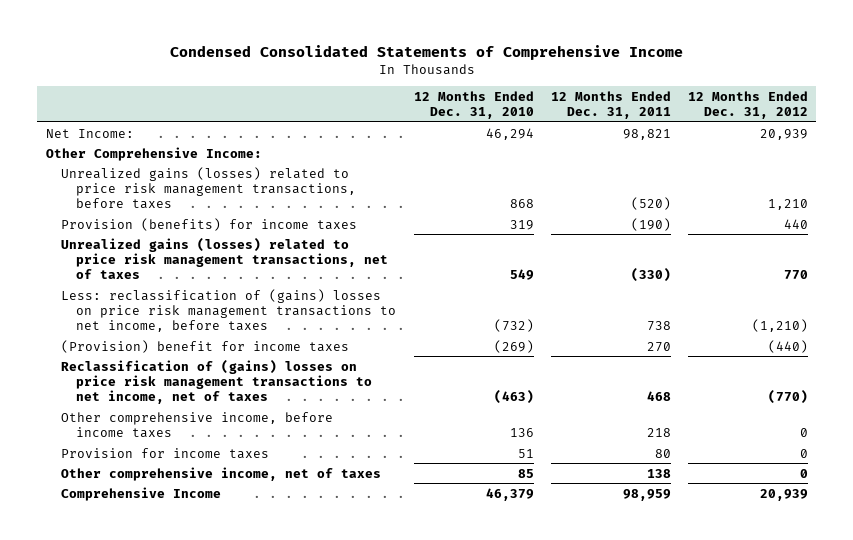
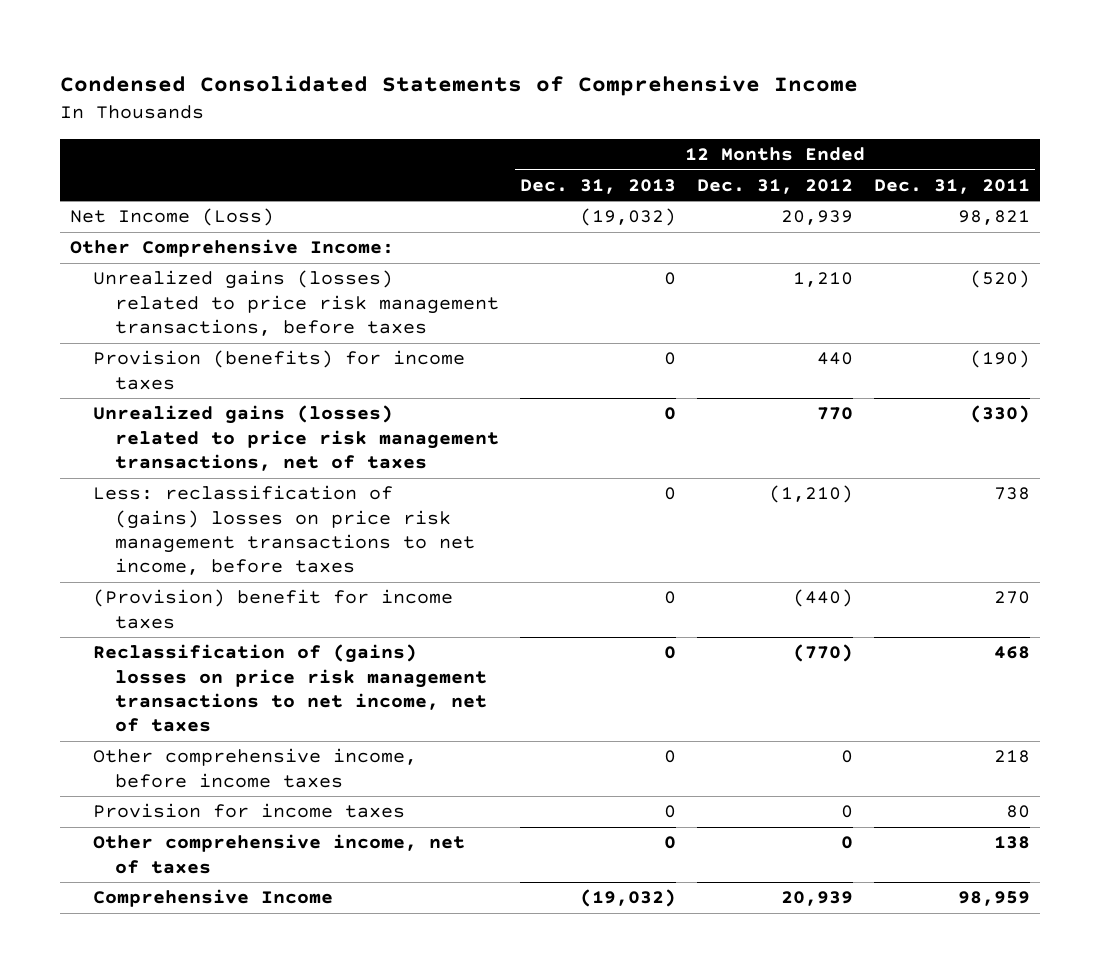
[413,90,534,120] 12 Months Ended Dec. 31, 2010 -> none
none -> [519,178,676,194] Dec. 31, 2013
[45,128,134,138] Net Income: -> [70,208,275,227] Net Income (Loss)

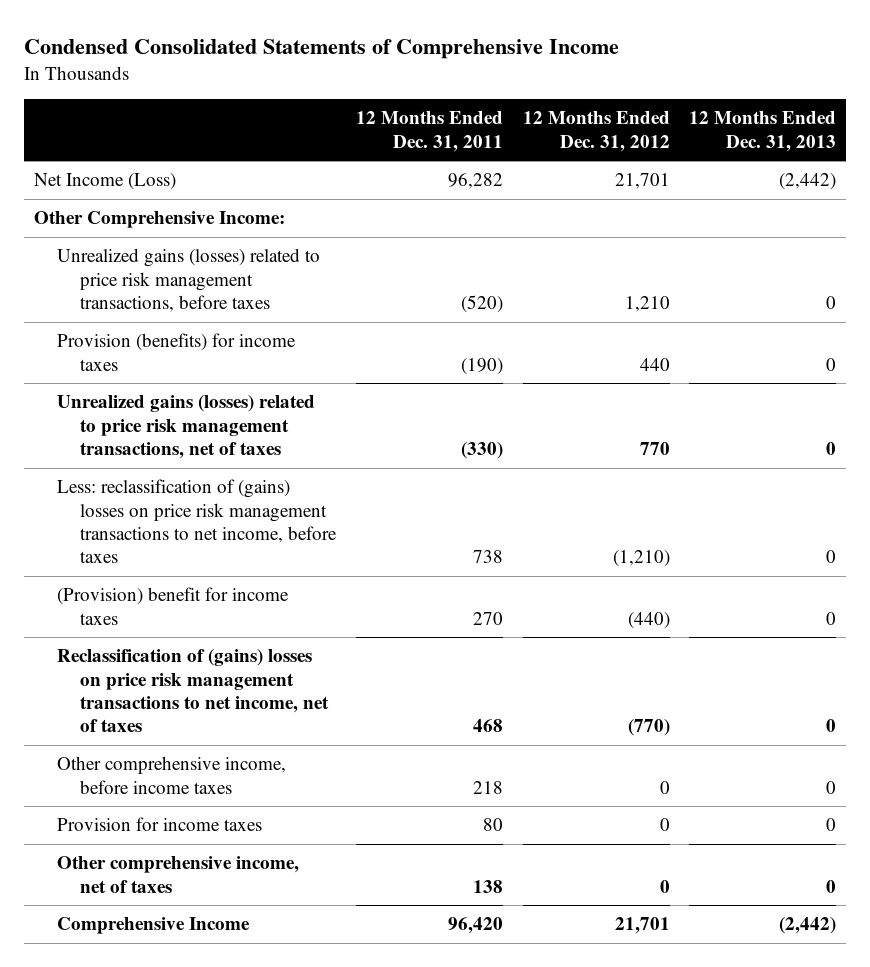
[579,208,676,227] (19,032) -> [779,173,837,191] (2,442)
[780,210,853,226] 20,939 -> [614,173,670,190] 21,701
[957,210,1030,226] 98,821 -> [447,173,503,190] 96,282
[579,889,676,908] (19,032) -> [779,917,837,935] (2,442)
[780,891,853,907] 20,939 -> [614,917,670,935] 21,701
[957,891,1030,907] 98,959 -> [447,917,503,935] 96,420

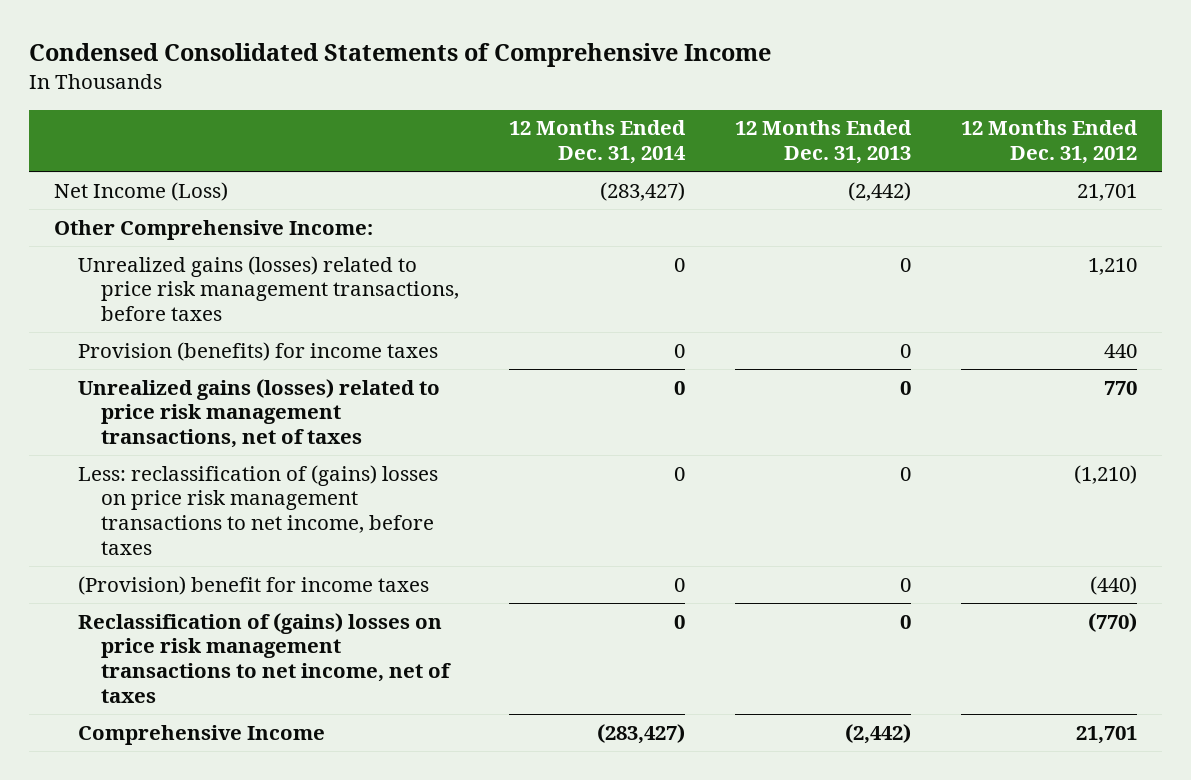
[355,111,503,152] 12 Months Ended Dec. 31, 2011 -> none
none -> [509,120,687,165] 12 Months Ended Dec. 31, 2014
[56,756,286,794] Other comprehensive income, before income taxes -> none
[56,817,262,832] Provision for income taxes -> none
[56,856,299,893] Other comprehensive income, net of taxes -> none

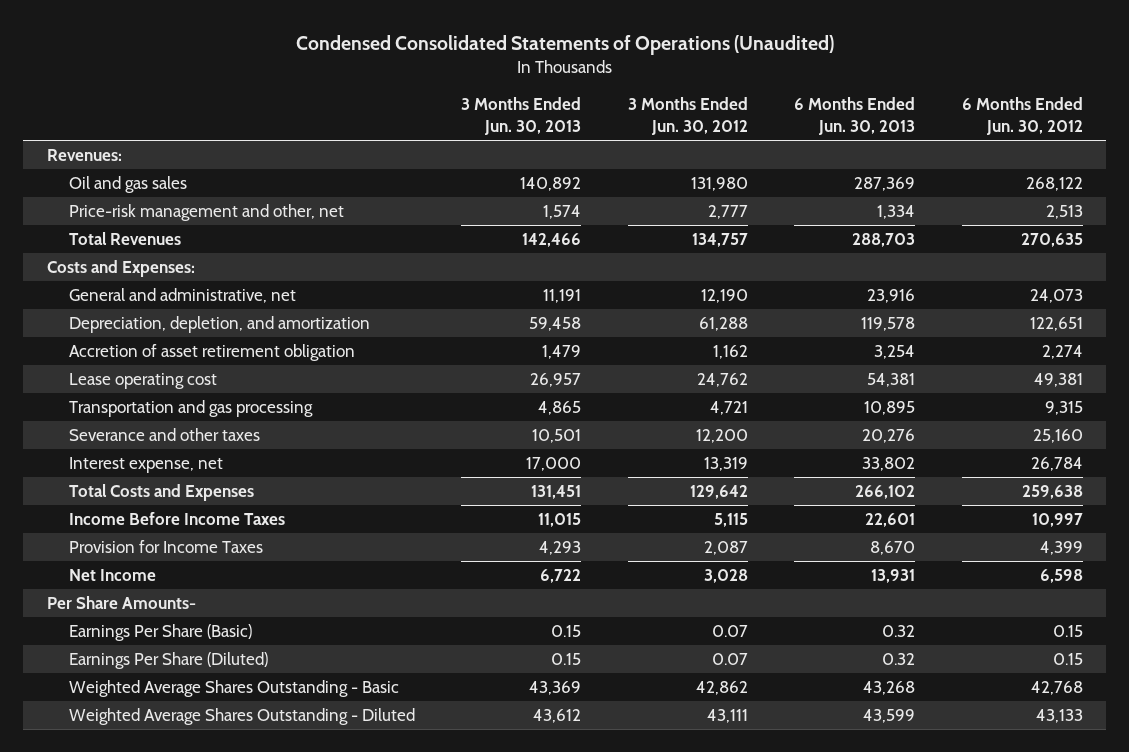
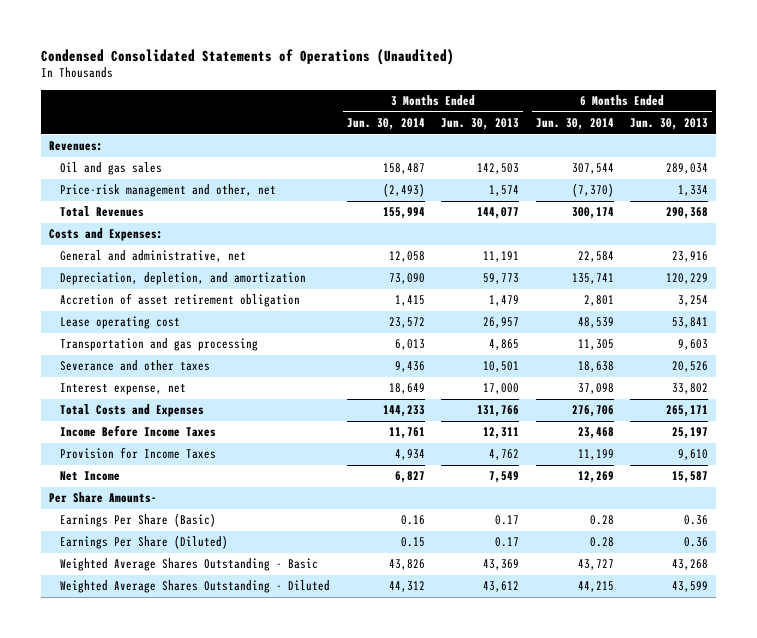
[627,97,748,136] 3 Months Ended Jun. 30, 2012 -> none
[961,97,1083,136] 6 Months Ended Jun. 30, 2012 -> none
none -> [346,118,425,131] Jun. 30, 2014
none -> [535,118,614,131] Jun. 30, 2014
[520,176,582,191] 140,892 -> [477,163,520,175] 142,503
[854,176,916,191] 287,369 -> [666,163,709,175] 289,034
[522,232,582,247] 142,466 -> [477,207,520,220] 144,077
[852,232,916,247] 288,703 -> [666,207,709,220] 290,368
[529,316,582,331] 59,458 -> [483,273,520,285] 59,773
[861,316,916,331] 119,578 -> [666,273,709,285] 120,229
[867,372,916,387] 54,381 -> [672,317,709,329] 53,841
[864,400,916,415] 10,895 -> [678,339,709,351] 9,603
[862,428,916,443] 20,276 -> [672,361,709,373] 20,526
[531,484,582,499] 131,451 -> [477,405,520,418] 131,766
[855,484,916,499] 266,102 -> [666,405,709,418] 265,171
[538,512,582,527] 11,015 -> [483,427,520,440] 12,311
[865,512,916,527] 22,601 -> [672,427,709,440] 25,197
[539,540,582,555] 4,293 -> [489,449,520,461] 4,762
[870,540,916,555] 8,670 -> [678,449,709,461] 9,610
[540,568,582,583] 6,722 -> [489,471,520,484] 7,549
[871,568,916,583] 13,931 -> [672,471,709,484] 15,587
[551,624,582,637] 0.15 -> [495,515,520,526] 0.17
[882,624,916,637] 0.32 -> [684,515,709,526] 0.36
[551,652,582,665] 0.15 -> [495,537,520,548] 0.17
[882,652,916,665] 0.32 -> [684,537,709,548] 0.36

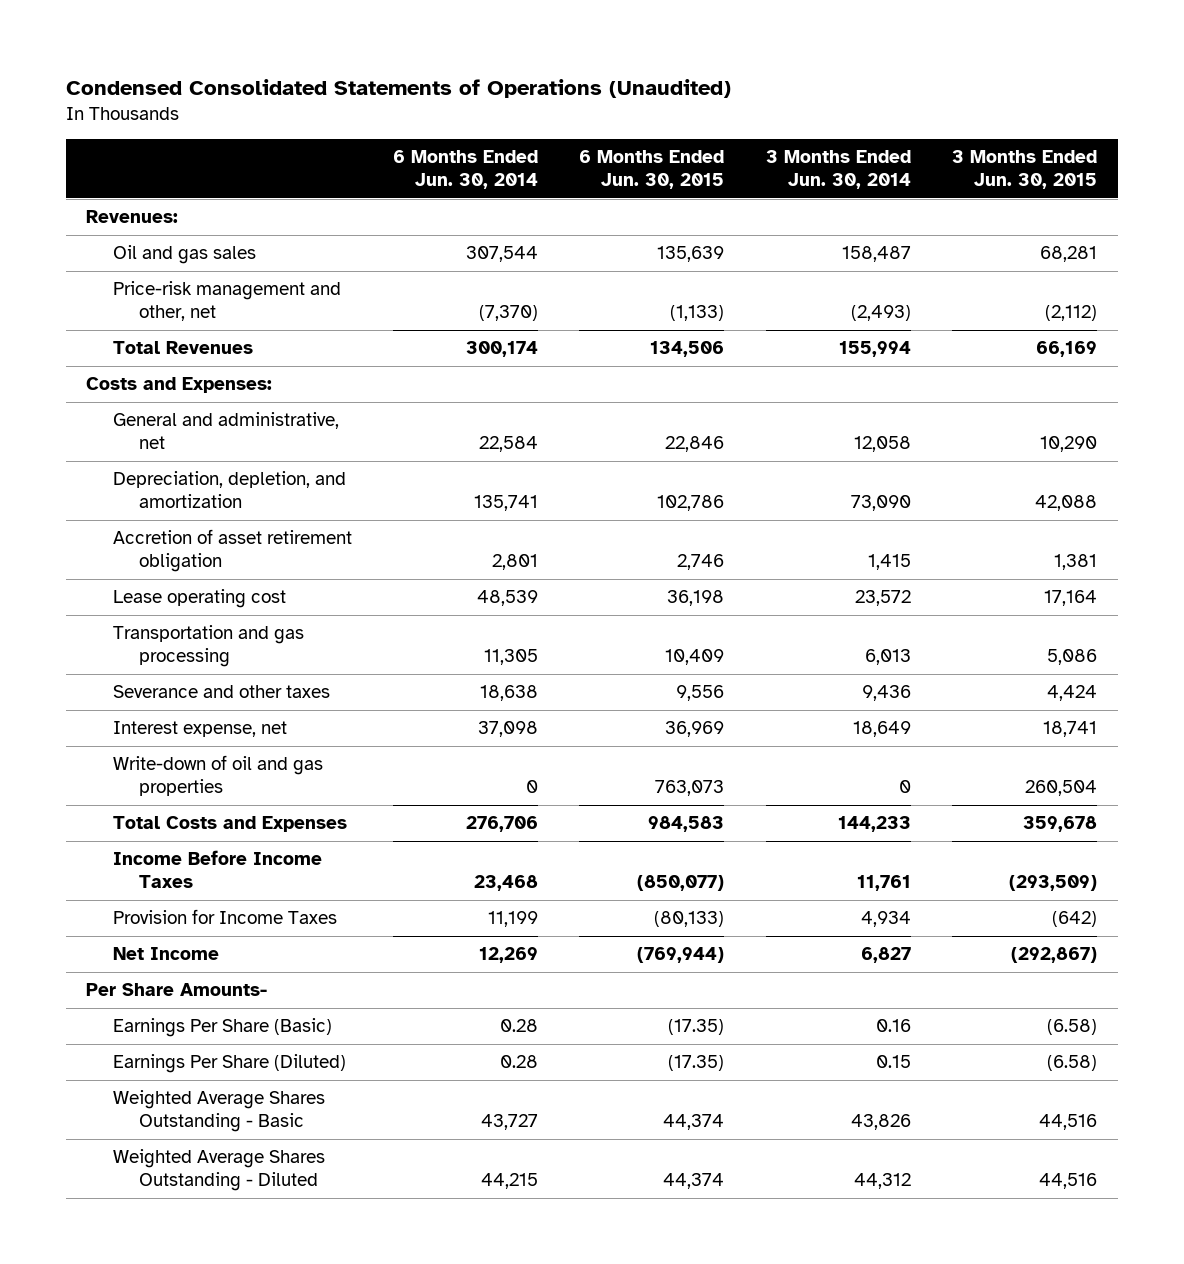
[441,118,520,131] Jun. 30, 2013 -> none
[630,118,709,131] Jun. 30, 2013 -> none
none -> [579,149,725,190] 6 Months Ended Jun. 30, 2015
none -> [952,149,1098,190] 3 Months Ended Jun. 30, 2015
none -> [112,755,323,797] Write-down of oil and gas properties

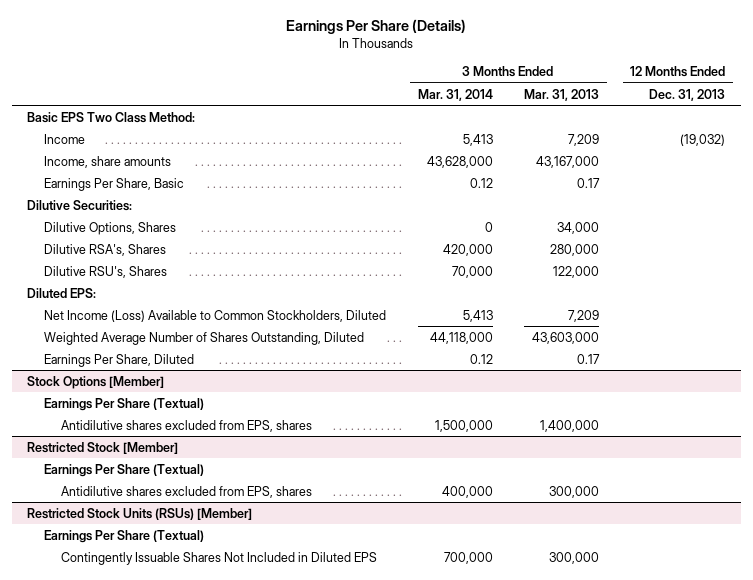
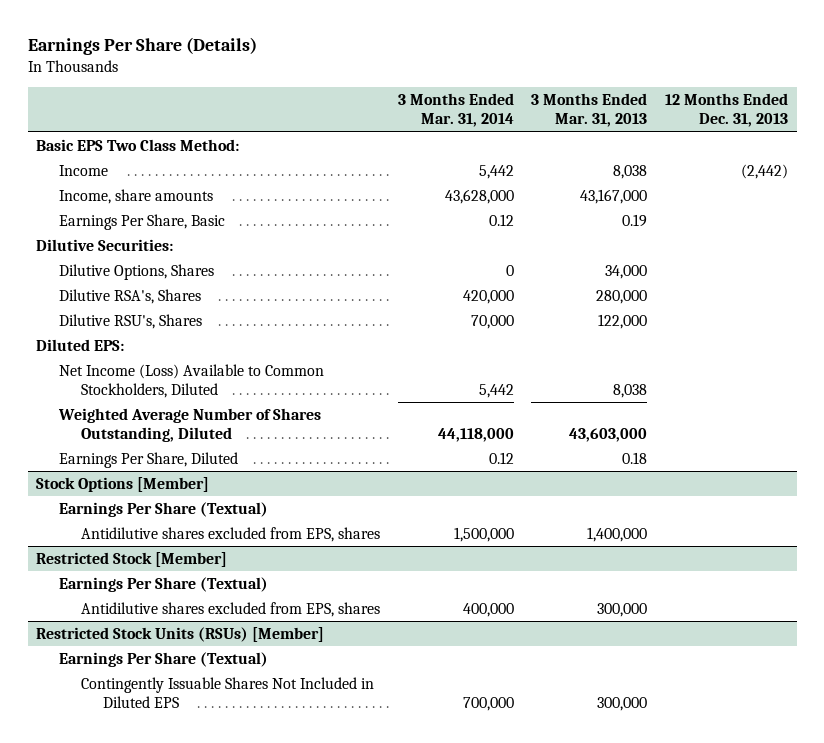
[462,133,493,146] 5,413 -> [478,164,514,179] 5,442
[568,133,600,146] 7,209 -> [613,164,648,179] 8,038
[680,133,726,146] (19,032) -> [740,163,788,179] (2,442)
[577,177,601,188] 0.17 -> [622,213,648,227] 0.19
[462,309,493,322] 5,413 -> [478,384,514,399] 5,442
[568,309,600,322] 7,209 -> [613,384,648,399] 8,038
[577,353,601,364] 0.17 -> [622,451,648,464] 0.18

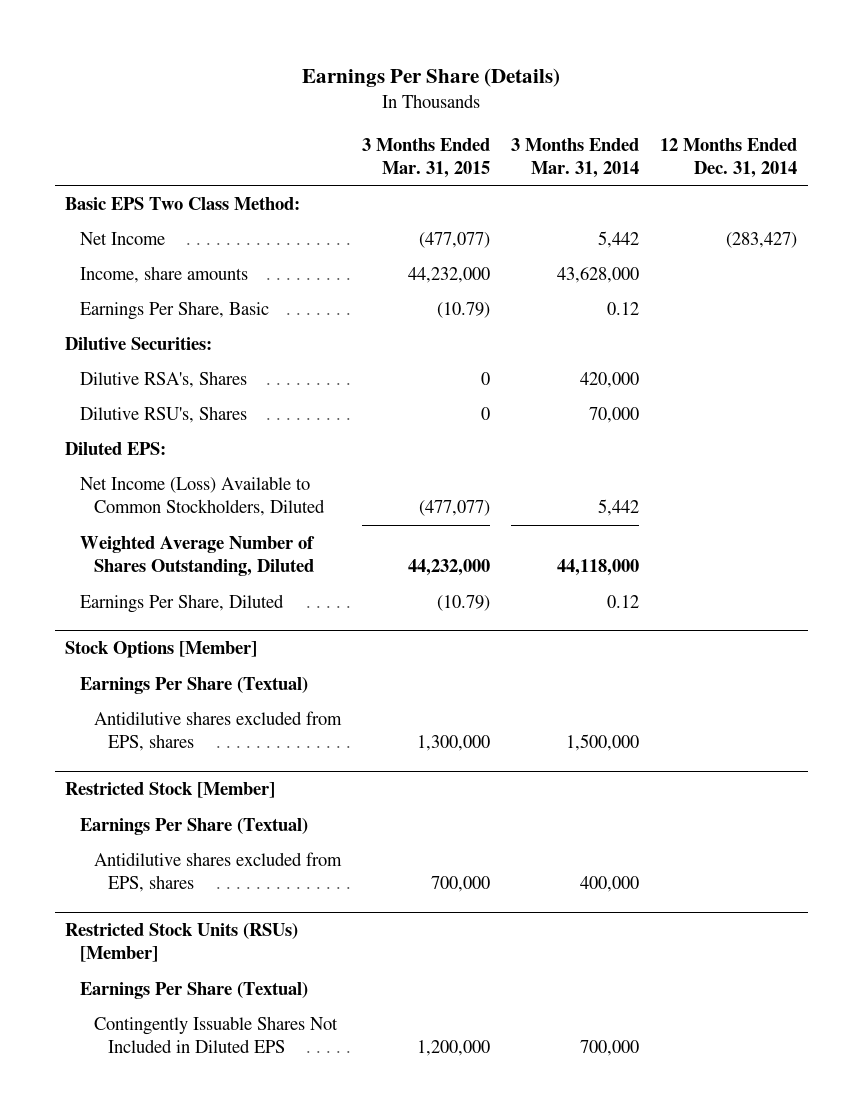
[531,92,648,128] 3 Months Ended Mar. 31, 2013 -> none
[664,92,788,128] 12 Months Ended Dec. 31, 2013 -> none
none -> [361,137,490,178] 3 Months Ended Mar. 31, 2015
none -> [660,137,798,178] 12 Months Ended Dec. 31, 2014
[58,164,108,176] Income -> [79,231,165,245] Net Income
[58,263,214,280] Dilutive Options, Shares -> none

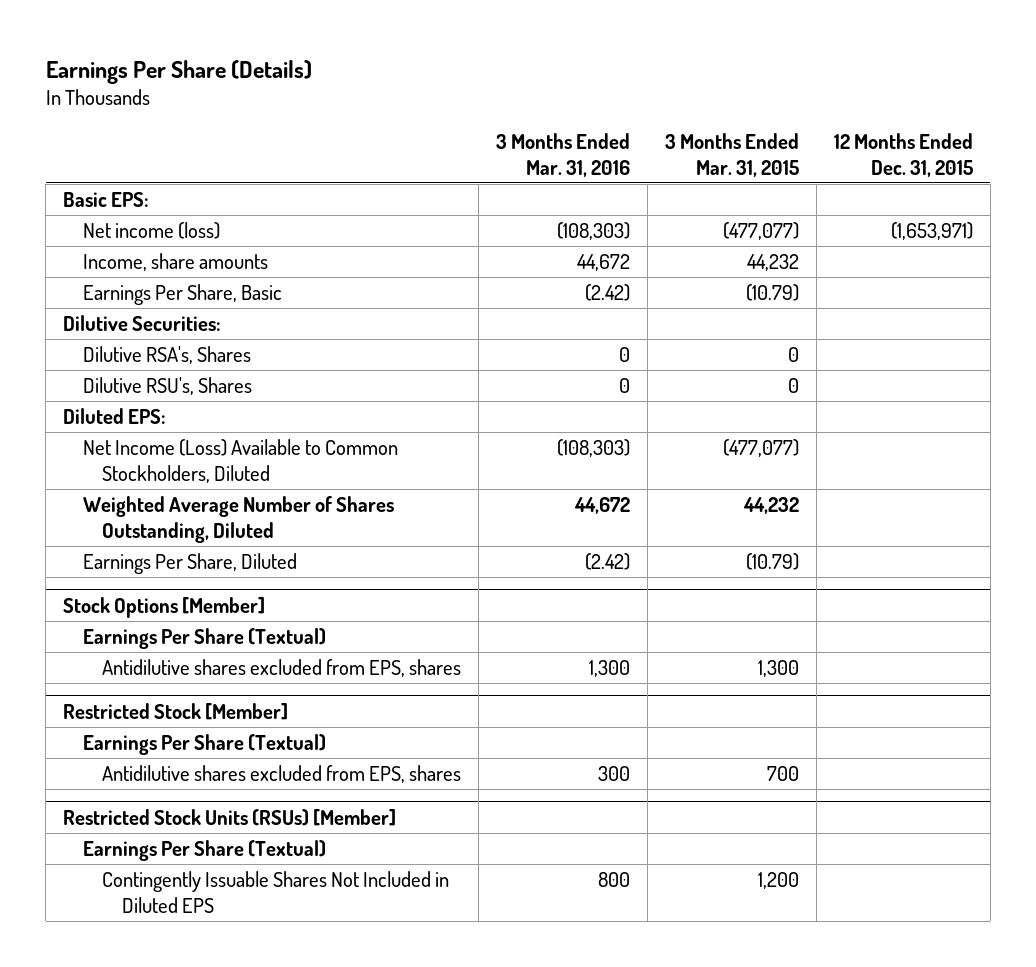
[511,137,640,178] 3 Months Ended Mar. 31, 2014 -> none
[660,137,798,178] 12 Months Ended Dec. 31, 2014 -> none
none -> [496,132,631,177] 3 Months Ended Mar. 31, 2016
none -> [833,132,973,177] 12 Months Ended Dec. 31, 2015
[65,196,301,210] Basic EPS Two Class Method: -> [63,192,150,208] Basic EPS:
[79,231,165,245] Net Income -> [82,222,220,240] Net income (loss)
[407,266,490,283] 44,232,000 -> [746,254,799,272] 44,232
[407,558,490,576] 44,232,000 -> [742,497,799,515] 44,232
[416,734,490,751] 1,300,000 -> [757,660,799,678] 1,300
[430,875,490,892] 700,000 -> [766,766,799,782] 700
[416,1039,490,1056] 1,200,000 -> [757,872,799,890] 1,200

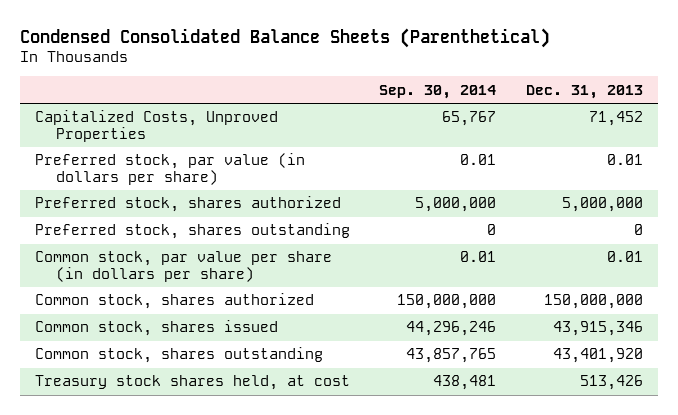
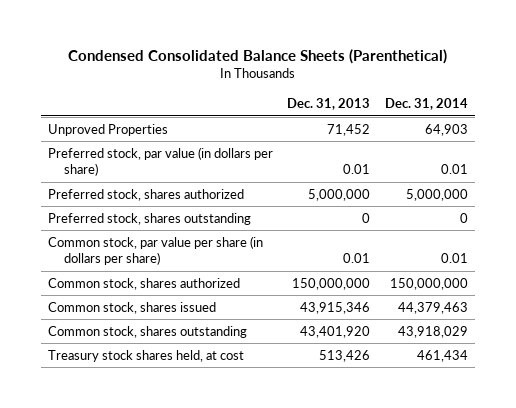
[379,84,497,99] Sep. 30, 2014 -> none
none -> [384,98,468,111] Dec. 31, 2014
[34,110,278,143] Capitalized Costs, Unproved Properties -> [47,123,168,136] Unproved Properties

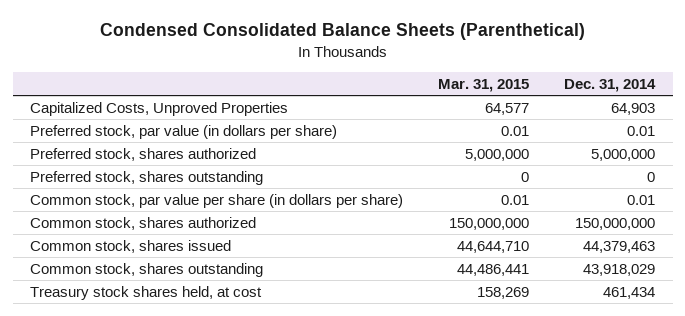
[287,98,371,111] Dec. 31, 2013 -> none
none -> [438,78,530,92] Mar. 31, 2015
[47,123,168,136] Unproved Properties -> [30,101,289,116] Capitalized Costs, Unproved Properties

